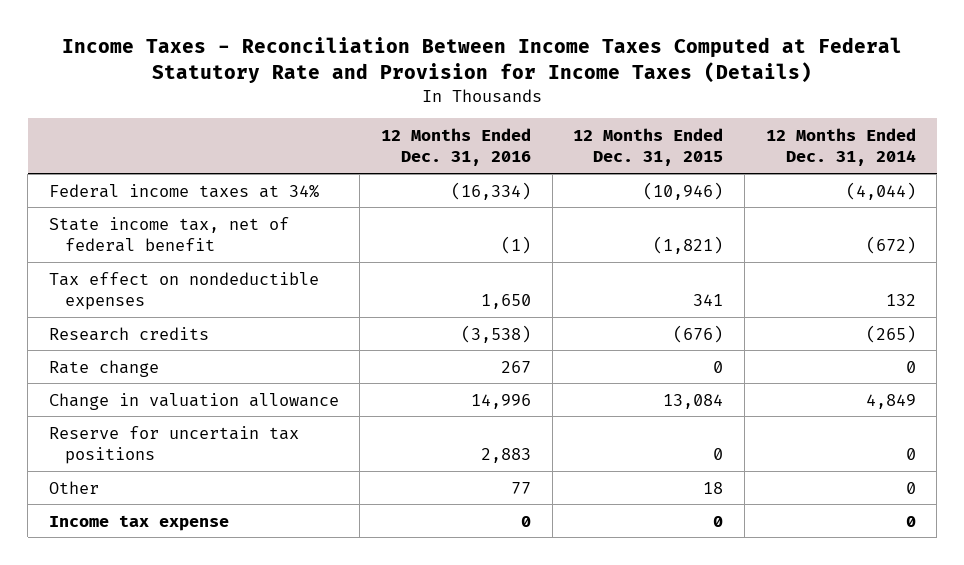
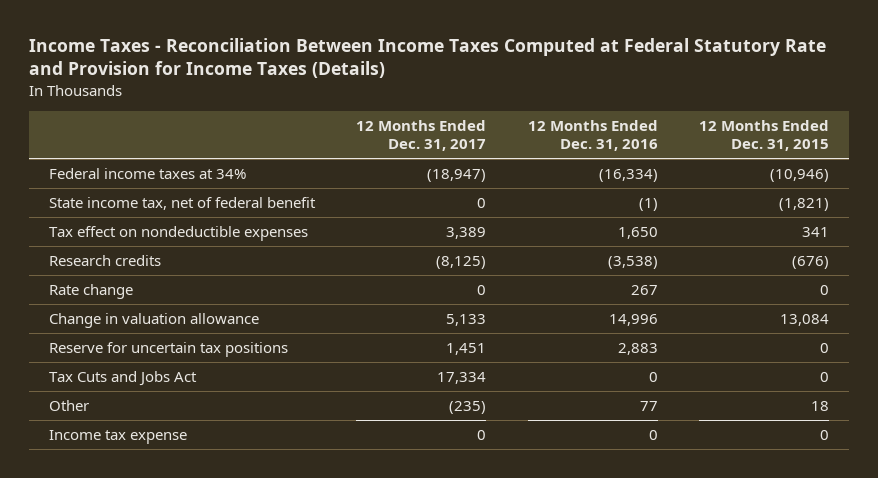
[765,127,916,167] 12 Months Ended Dec. 31, 2014 -> none
none -> [356,119,487,152] 12 Months Ended Dec. 31, 2017
none -> [49,370,198,386] Tax Cuts and Jobs Act

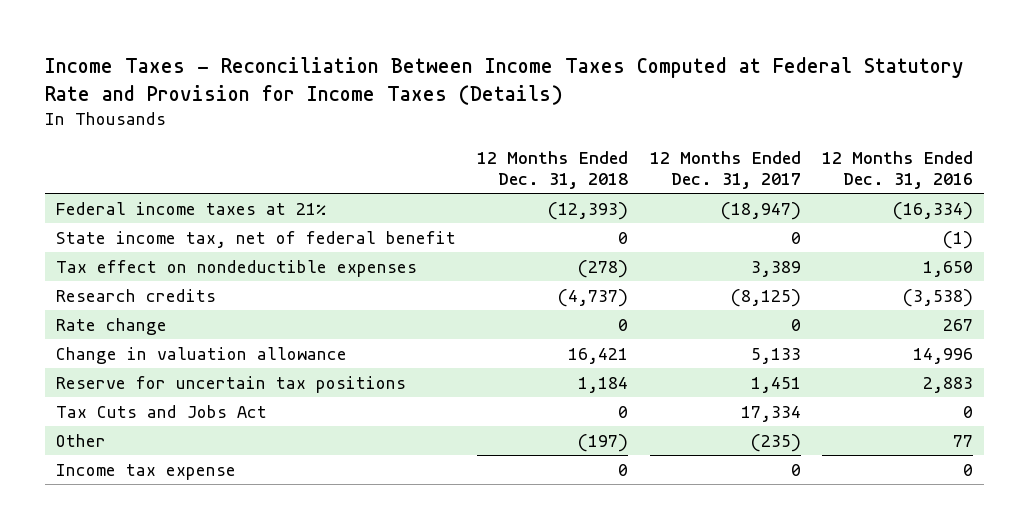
[698,119,829,152] 12 Months Ended Dec. 31, 2015 -> none
none -> [477,150,629,190] 12 Months Ended Dec. 31, 2018
[49,167,247,179] Federal income taxes at 34% -> [55,201,326,215] Federal income taxes at 21%

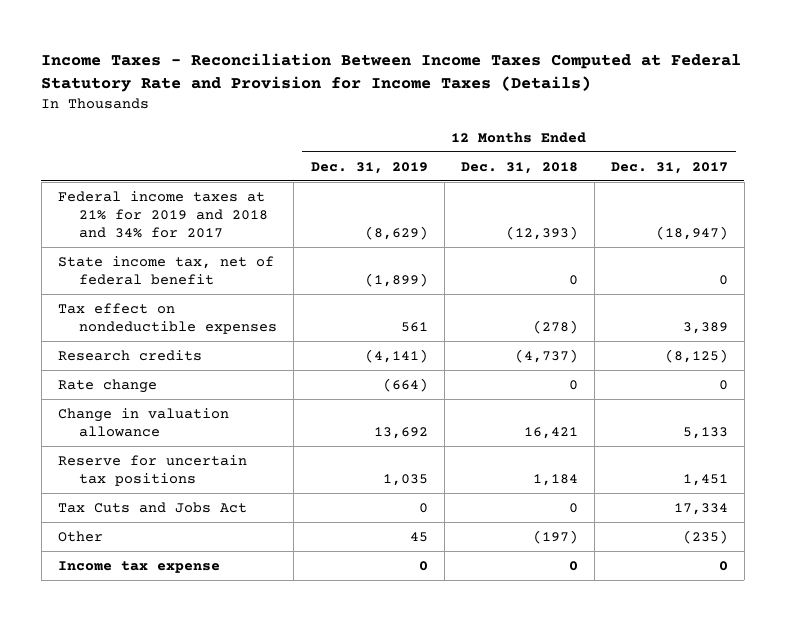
[822,150,974,190] 12 Months Ended Dec. 31, 2016 -> none
none -> [310,161,428,174] Dec. 31, 2019
[55,201,326,215] Federal income taxes at 21% -> [58,190,269,238] Federal income taxes at 21% for 2019 and 2018 and 34% for 2017

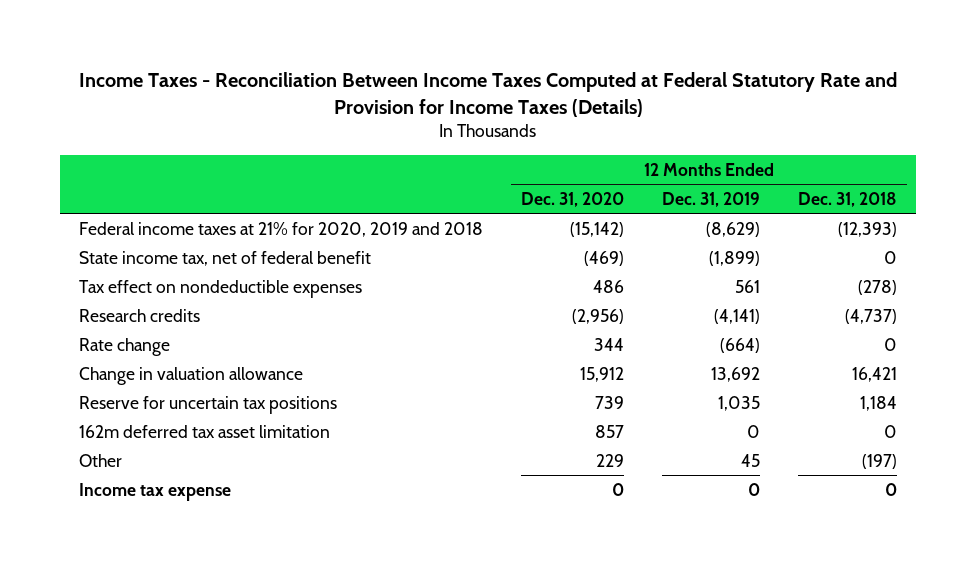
[610,161,728,174] Dec. 31, 2017 -> none
none -> [520,191,624,207] Dec. 31, 2020
[58,190,269,238] Federal income taxes at 21% for 2019 and 2018 and 34% for 2017 -> [78,221,483,237] Federal income taxes at 21% for 2020, 2019 and 2018
[58,501,248,513] Tax Cuts and Jobs Act -> none
none -> [78,424,330,438] 162m deferred tax asset limitation

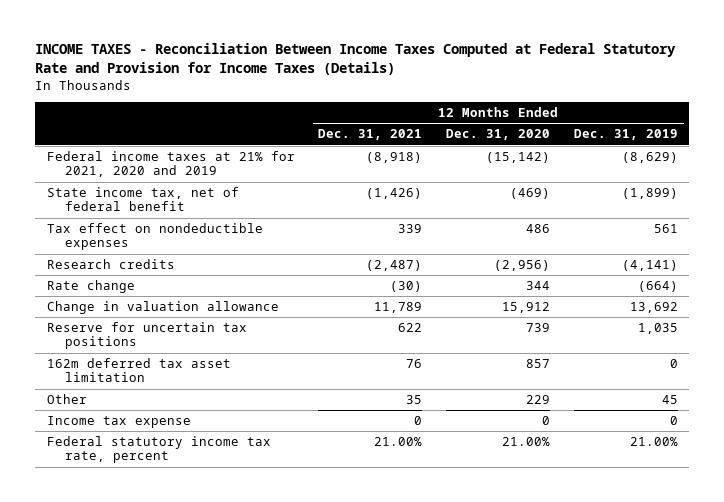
[78,71,897,117] Income Taxes - Reconciliation Between Income Taxes Computed at Federal Statutory Rate and Provision for Income Taxes (Details) -> [35,43,677,76] INCOME TAXES - Reconciliation Between Income Taxes Computed at Federal Statutory Rate and Provision for Income Taxes (Details)
[798,191,898,207] Dec. 31, 2018 -> none
none -> [318,129,423,141] Dec. 31, 2021
[78,221,483,237] Federal income taxes at 21% for 2020, 2019 and 2018 -> [46,151,295,178] Federal income taxes at 21% for 2021, 2020 and 2019
none -> [46,436,271,464] Federal statutory income tax rate, percent

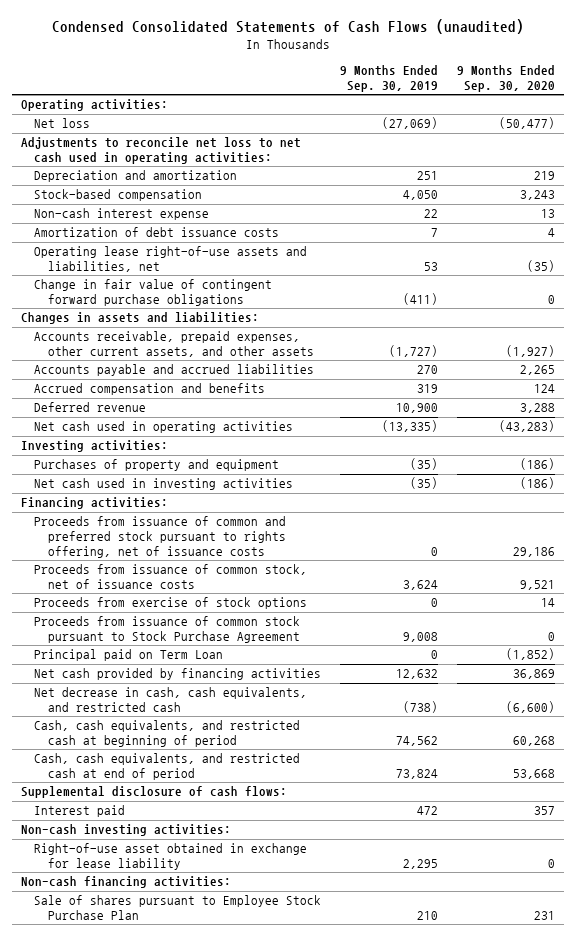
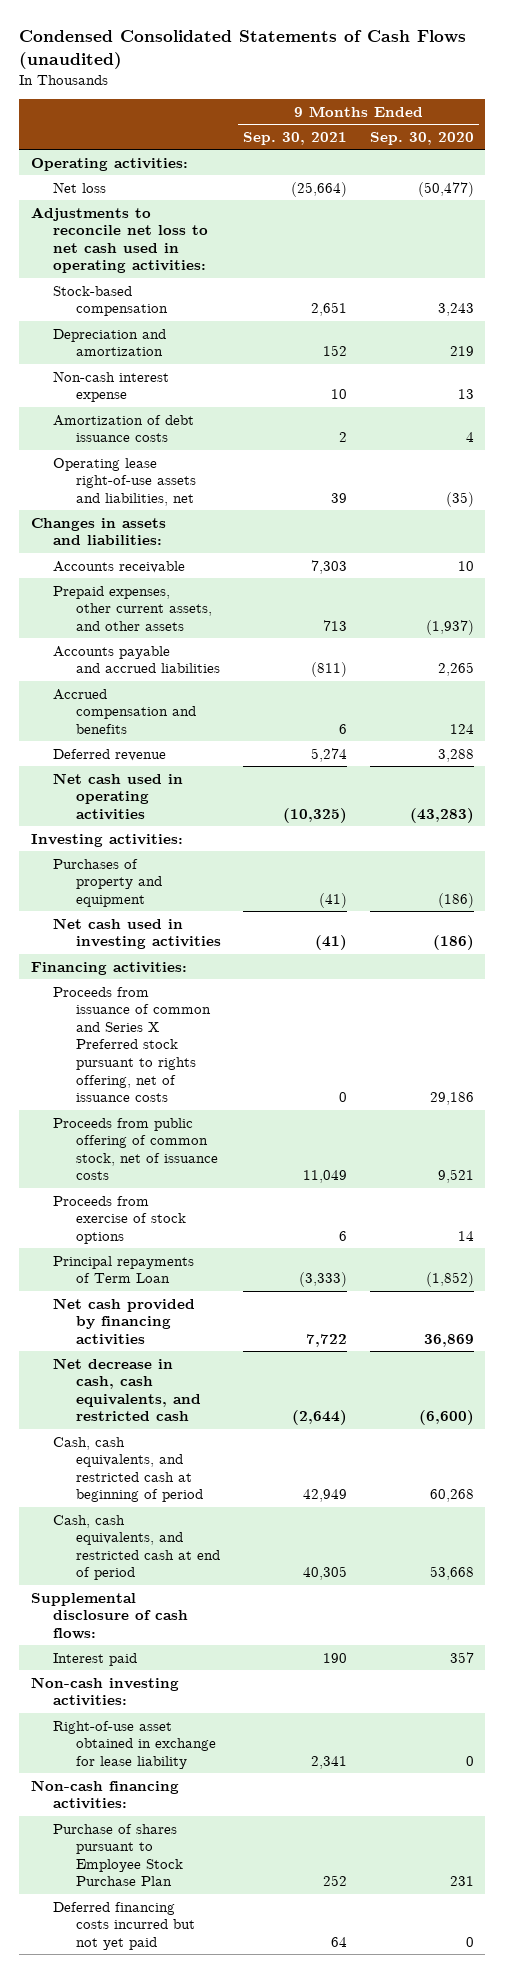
[340,65,439,93] 9 Months Ended Sep. 30, 2019 -> none
none -> [243,131,348,145] Sep. 30, 2021
[34,170,238,183] Depreciation and amortization -> [53,328,167,357] Depreciation and amortization
[34,279,273,307] Change in fair value of contingent forward purchase obligations -> none
none -> [53,560,186,573] Accounts receivable
[34,331,314,358] Accounts receivable, prepaid expenses, other current assets, and other assets -> [53,585,212,631] Prepaid expenses, other current assets, and other assets
[505,345,555,358] (1,927) -> [425,619,474,635] (1,937)
[34,516,287,558] Proceeds from issuance of common and preferred stock pursuant to rights offering, net of issuance costs -> [53,986,211,1103] Proceeds from issuance of common and Series X Preferred stock pursuant to rights offering, net of issuance costs
[34,564,308,590] Proceeds from issuance of common stock, net of issuance costs -> [53,1117,218,1181] Proceeds from public offering of common stock, net of issuance costs
[34,616,301,644] Proceeds from issuance of common stock pursuant to Stock Purchase Agreement -> none
[34,649,224,662] Principal paid on Term Loan -> [53,1255,195,1284] Principal repayments of Term Loan
[34,895,322,921] Sale of shares pursuant to Employee Stock Purchase Plan -> [53,1823,183,1887] Purchase of shares pursuant to Employee Stock Purchase Plan
none -> [53,1901,195,1950] Deferred financing costs incurred but not yet paid

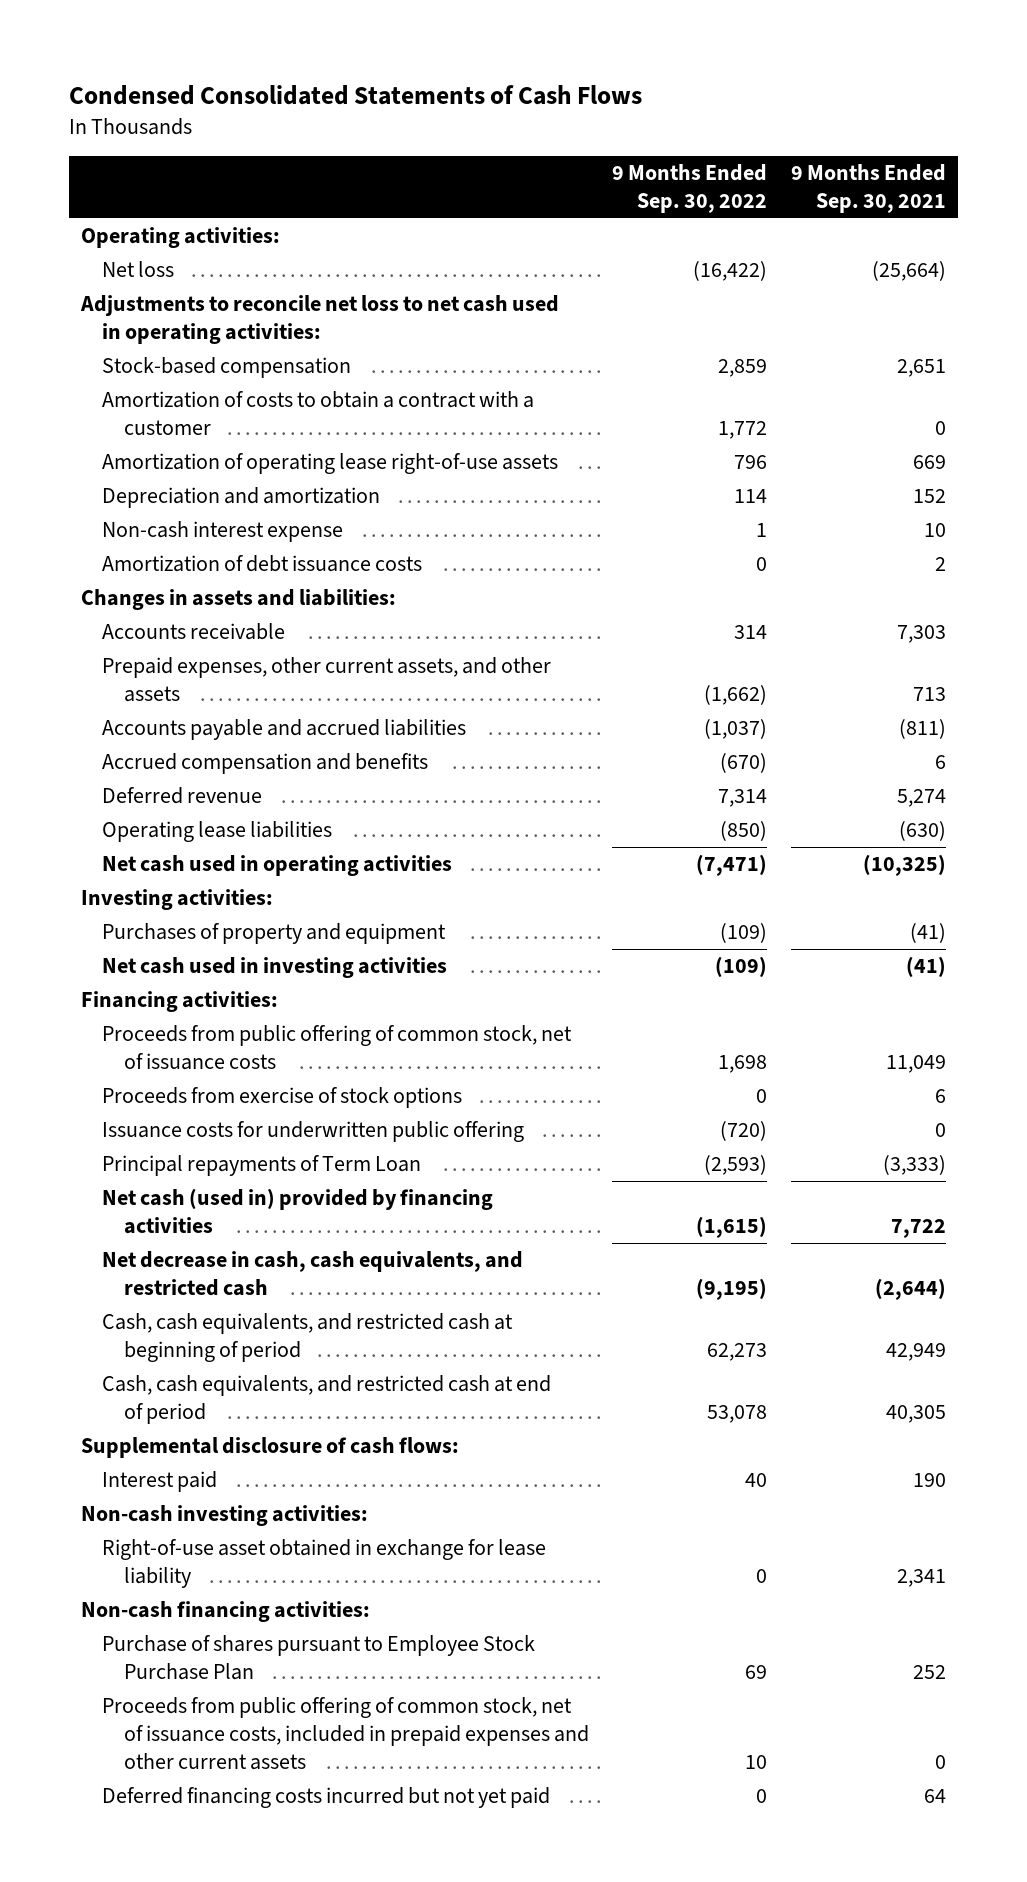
[19,30,467,69] Condensed Consolidated Statements of Cash Flows (unaudited) -> [69,84,643,105] Condensed Consolidated Statements of Cash Flows
[369,131,474,145] Sep. 30, 2020 -> none
none -> [612,164,768,214] 9 Months Ended Sep. 30, 2022
none -> [102,391,535,436] Amortization of costs to obtain a contract with a customer
none -> [102,453,559,475] Amortization of operating lease right-of-use assets
[53,457,196,506] Operating lease right-of-use assets and liabilities, net -> none
none -> [102,821,333,843] Operating lease liabilities
[53,986,211,1103] Proceeds from issuance of common and Series X Preferred stock pursuant to rights offering, net of issuance costs -> none
none -> [102,1121,525,1143] Issuance costs for underwritten public offering
[53,1297,196,1345] Net cash provided by financing activities -> [102,1188,494,1235] Net cash (used in) provided by financing activities
none -> [102,1697,589,1771] Proceeds from public offering of common stock, net of issuance costs, included in prepaid expenses and other current assets

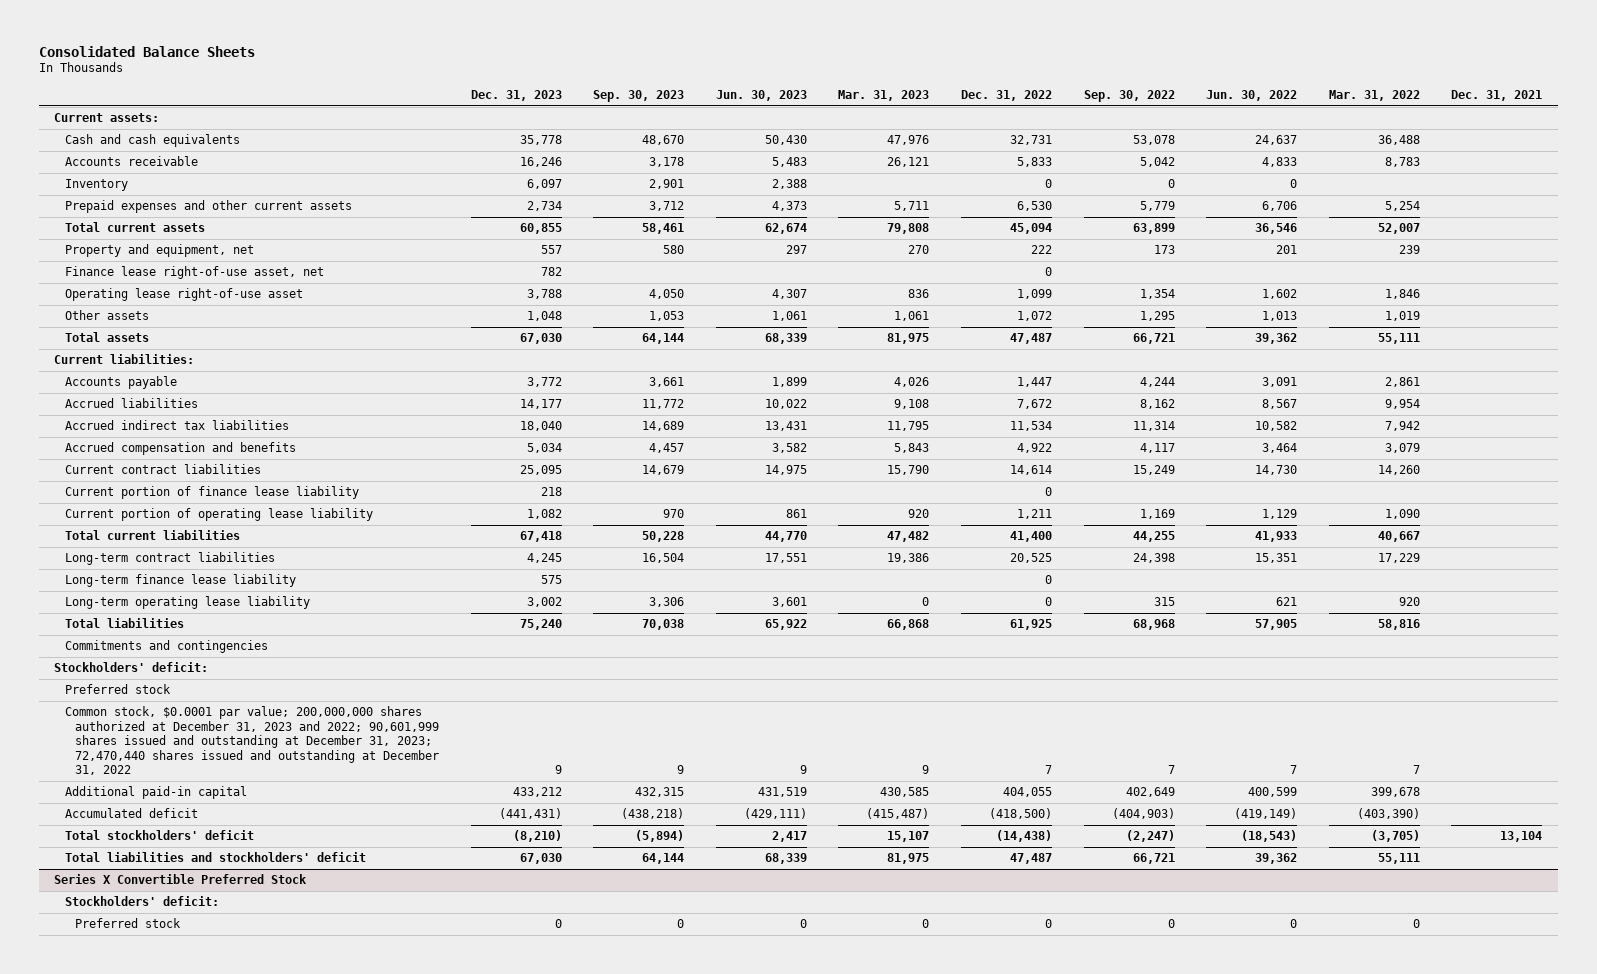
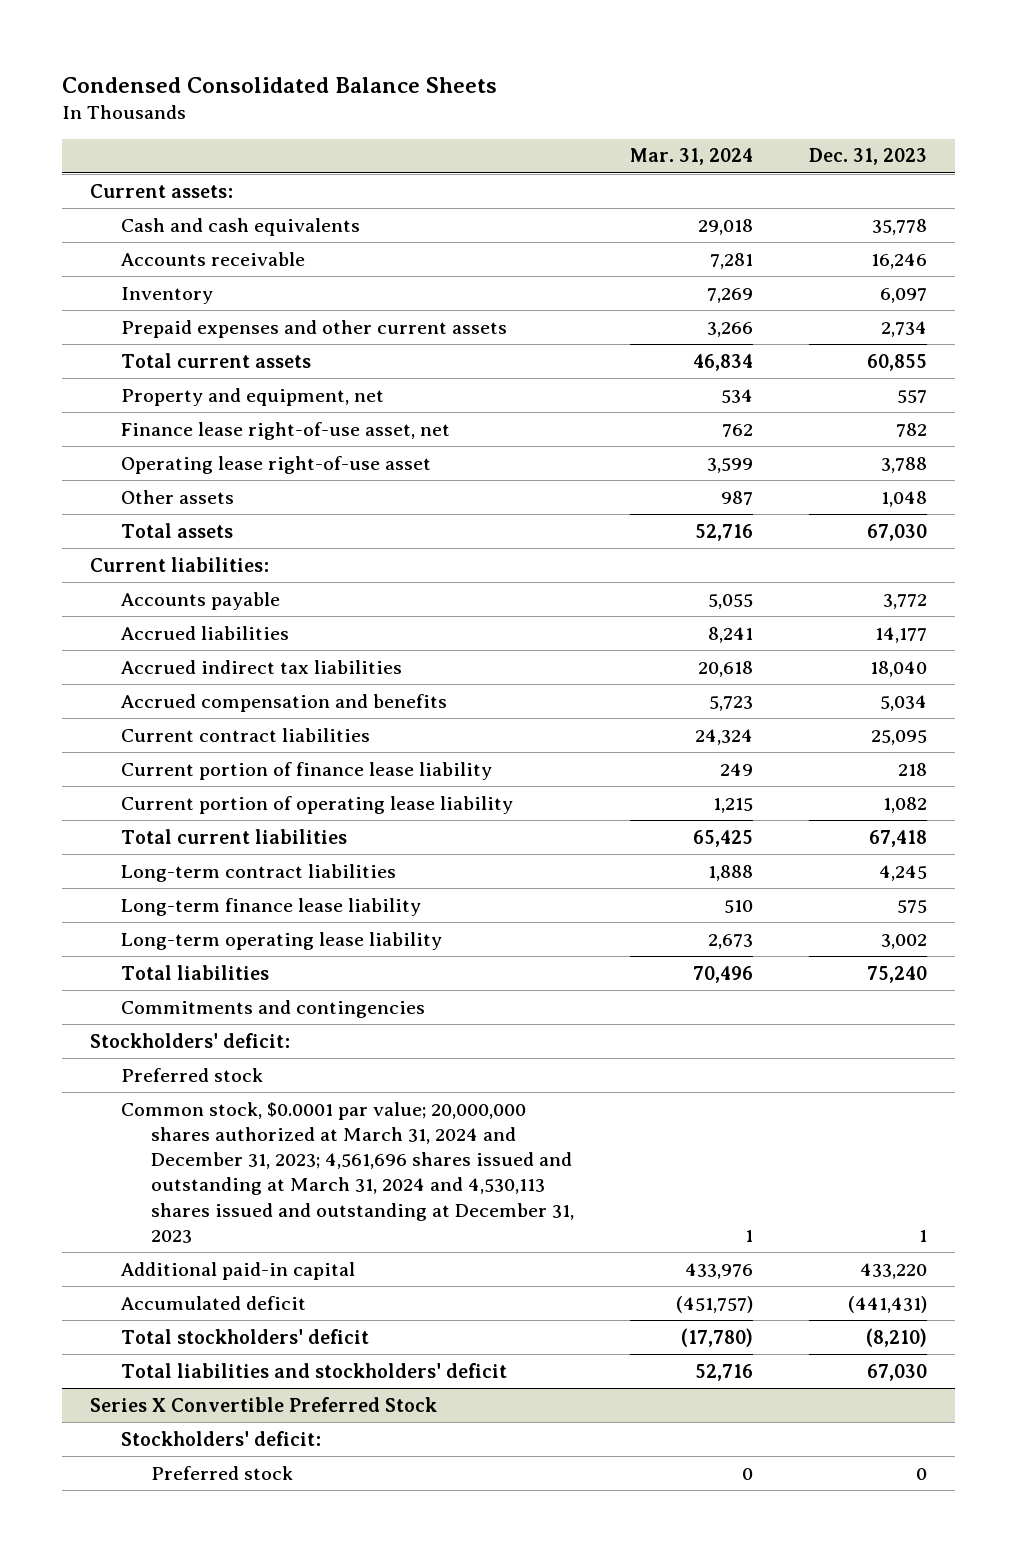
[38,45,255,57] Consolidated Balance Sheets -> [62,76,498,93] Condensed Consolidated Balance Sheets
[593,90,685,103] Sep. 30, 2023 -> none
[715,90,807,102] Jun. 30, 2023 -> none
[838,90,930,102] Mar. 31, 2023 -> none
[961,90,1053,102] Dec. 31, 2022 -> none
[1083,90,1175,103] Sep. 30, 2022 -> none
[1206,90,1298,102] Jun. 30, 2022 -> none
[1328,90,1420,102] Mar. 31, 2022 -> none
[1451,90,1543,102] Dec. 31, 2021 -> none
none -> [629,148,753,166] Mar. 31, 2024
[64,706,440,776] Common stock, $0.0001 par value; 200,000,000 shares authorized at December 31, 2023 and 2022; 90,601,999 shares issued and outstanding at December 31, 2023; 72,470,440 shares issued and outstanding at December 31, 2022 -> [120,1101,574,1244] Common stock, $0.0001 par value; 20,000,000 shares authorized at March 31, 2024 and December 31, 2023; 4,561,696 shares issued and outstanding at March 31, 2024 and 4,530,113 shares issued and outstanding at December 31, 2023
[554,765,562,775] 9 -> [918,1230,927,1243] 1
[512,787,562,798] 433,212 -> [859,1262,927,1279] 433,220

